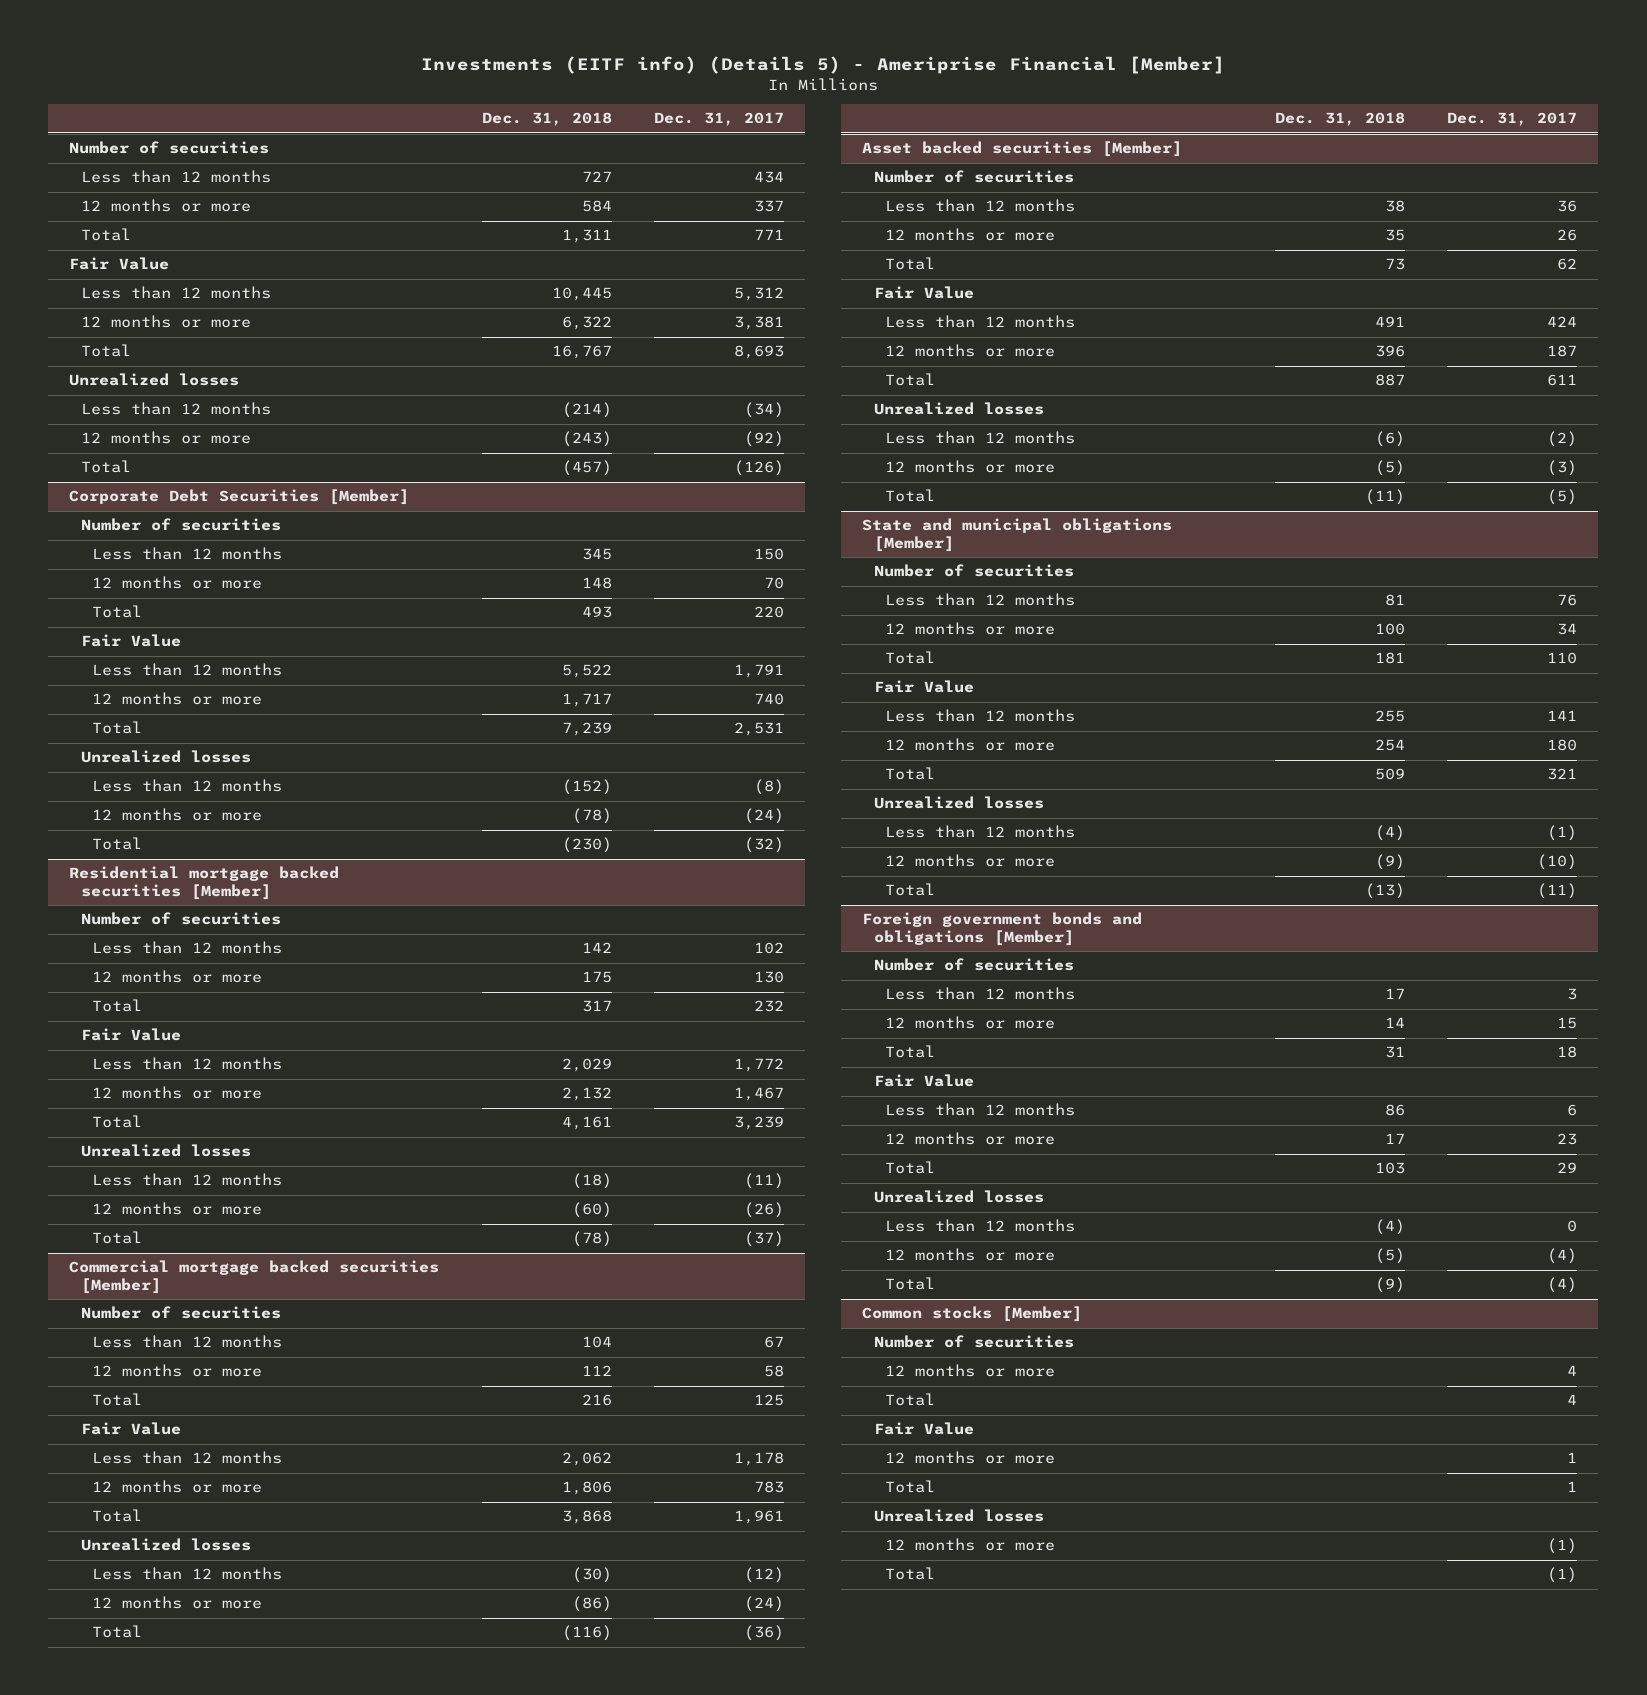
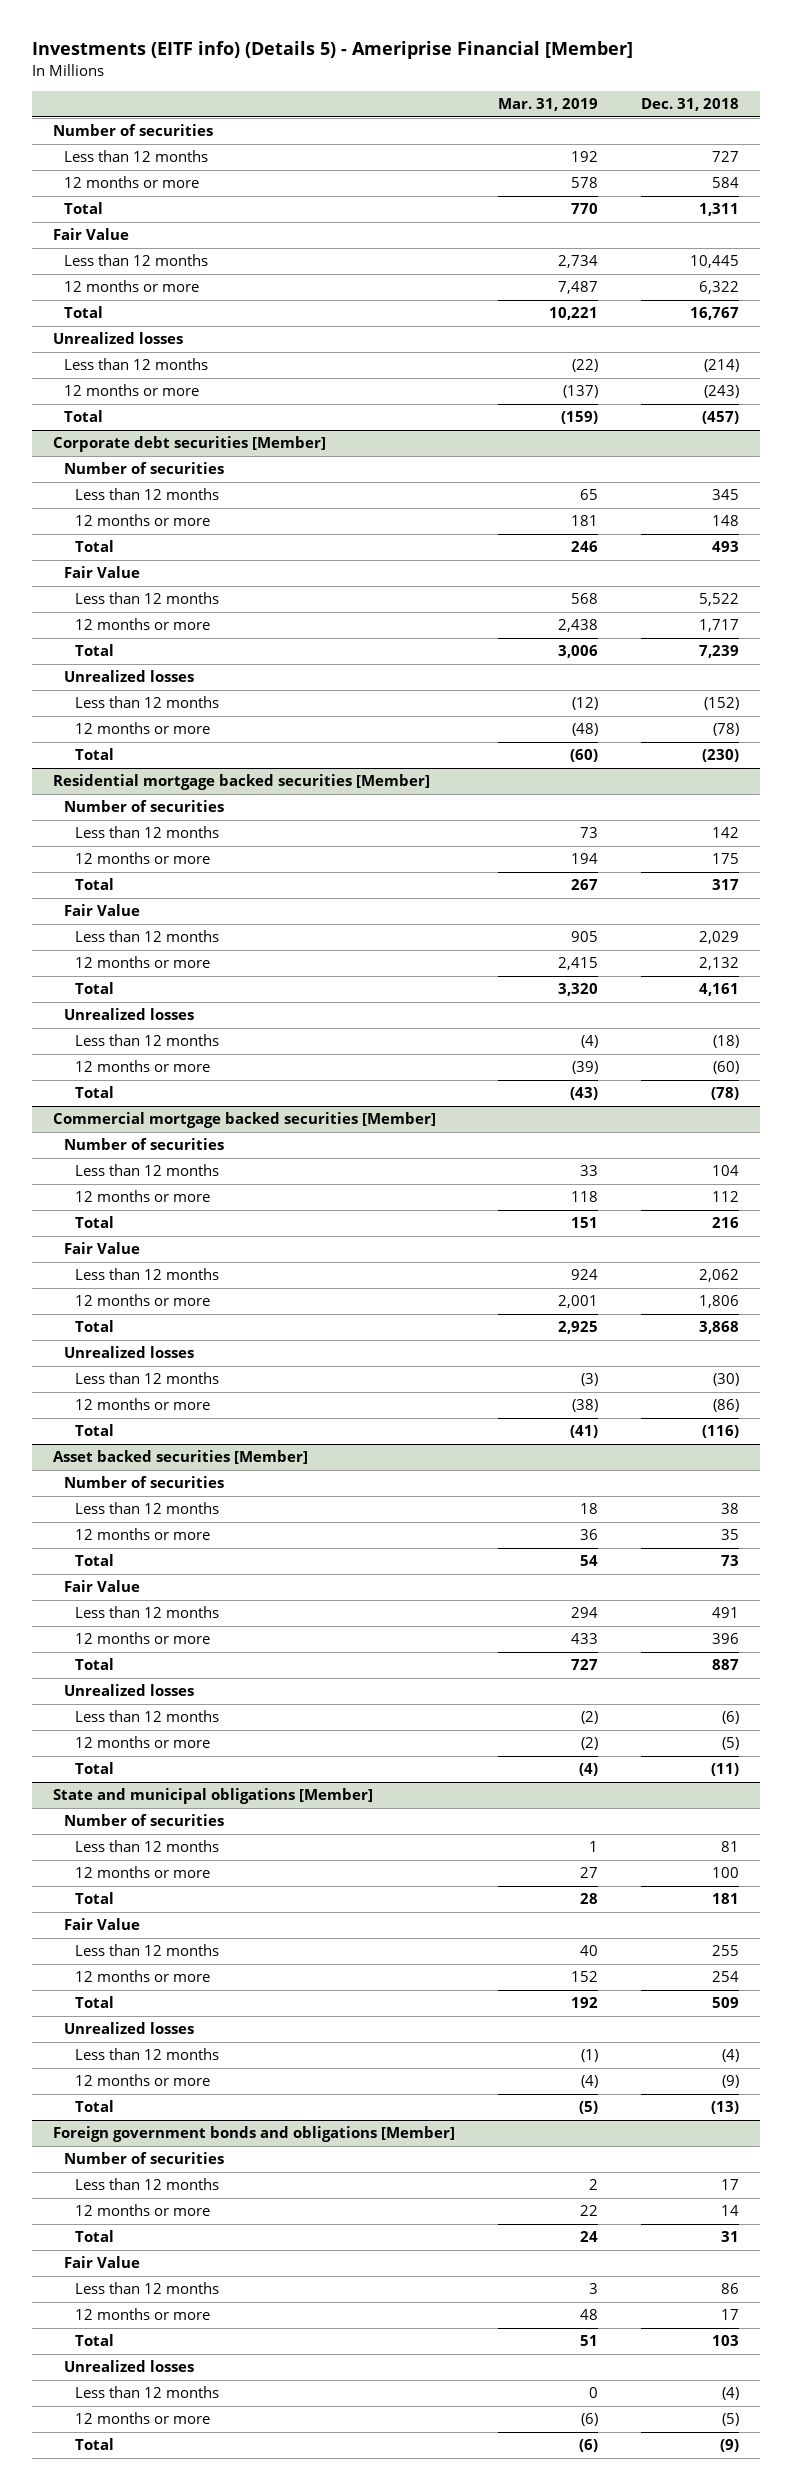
[654,112,785,127] Dec. 31, 2017 -> none
none -> [498,98,599,112] Mar. 31, 2019
[69,489,410,506] Corporate Debt Securities [Member] -> [53,436,327,453] Corporate debt securities [Member]
[862,1306,1083,1323] Common stocks [Member] -> none
[873,1335,1074,1349] Number of securities -> none
[885,1364,1056,1378] 12 months or more -> none
[885,1393,936,1407] Total -> none
[873,1422,974,1436] Fair Value -> none
[885,1451,1056,1465] 12 months or more -> none
[885,1480,936,1494] Total -> none
[873,1509,1044,1523] Unrealized losses -> none
[885,1538,1056,1552] 12 months or more -> none
[885,1567,936,1581] Total -> none

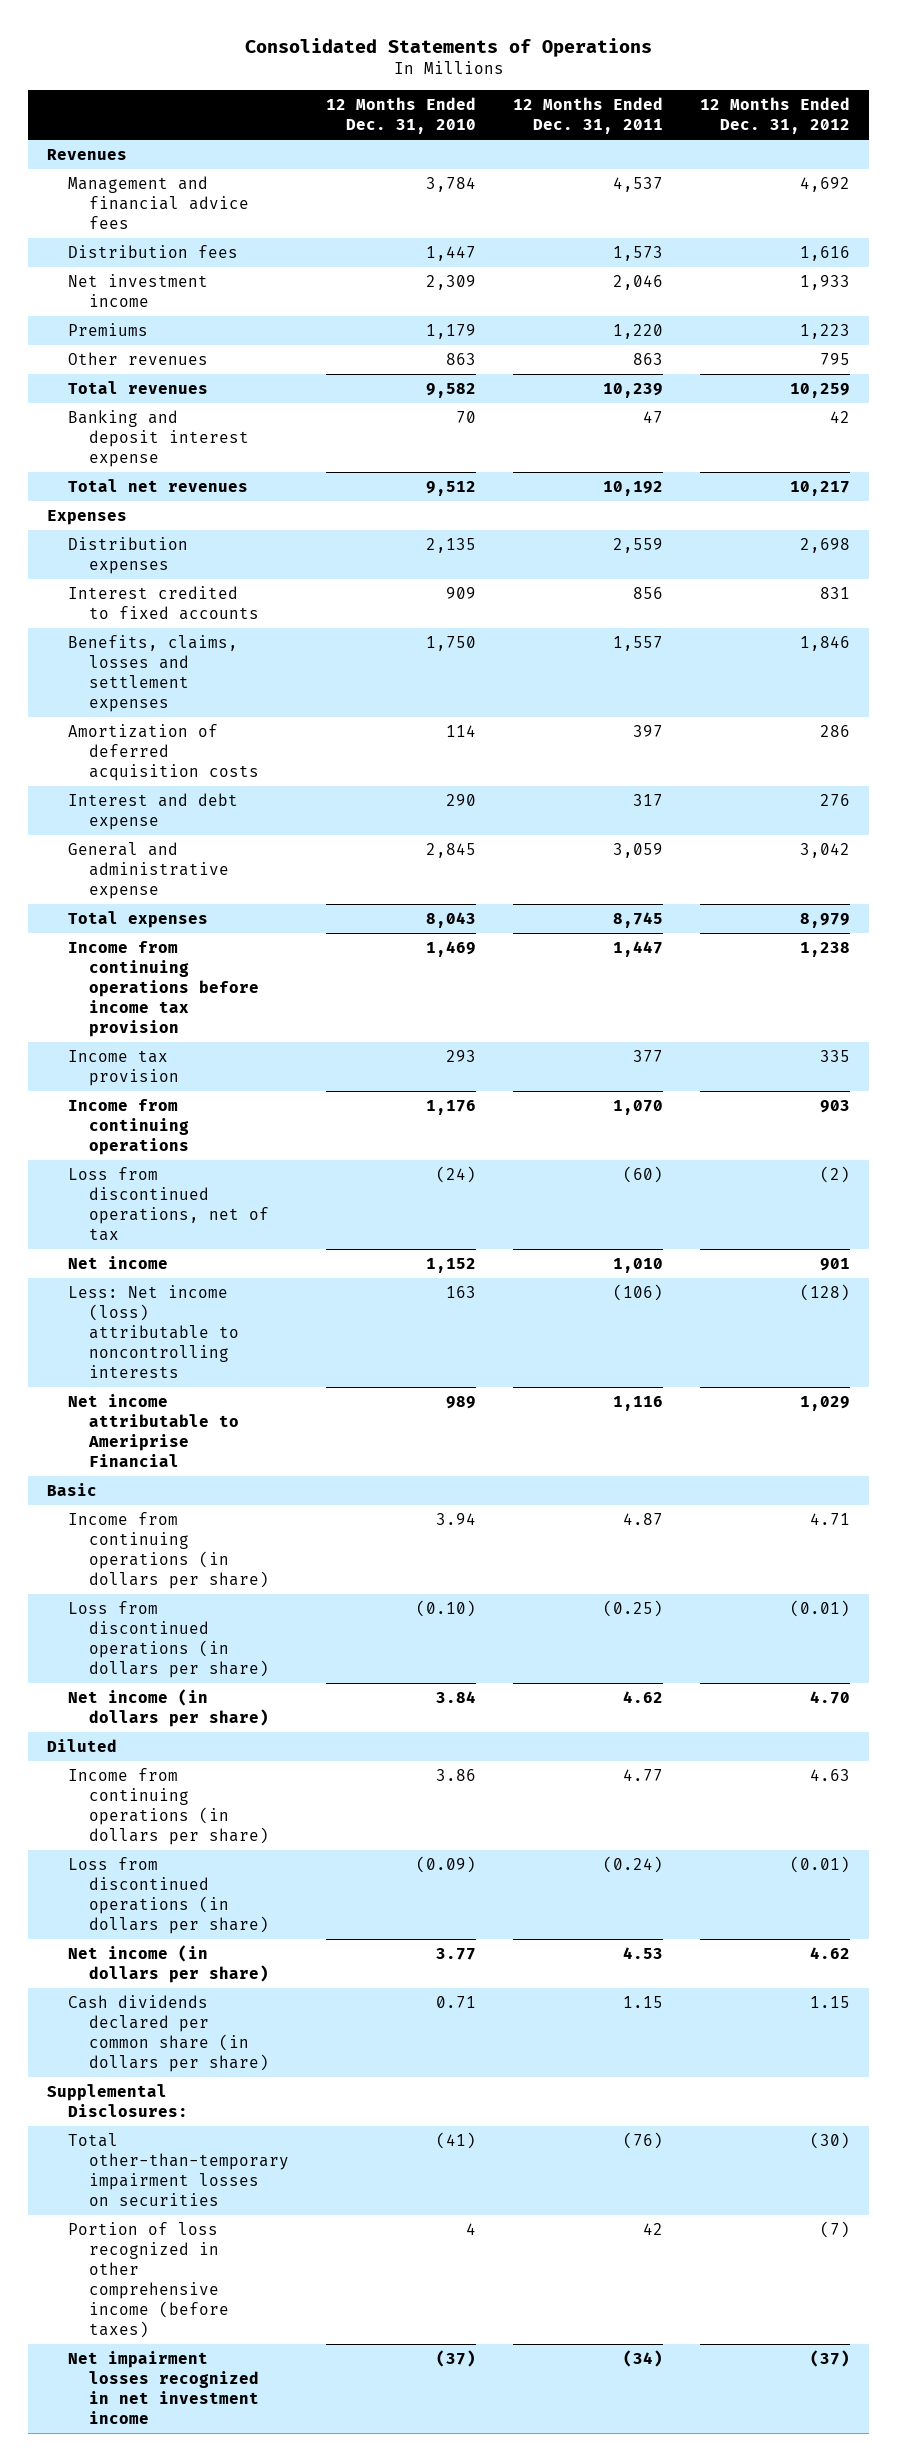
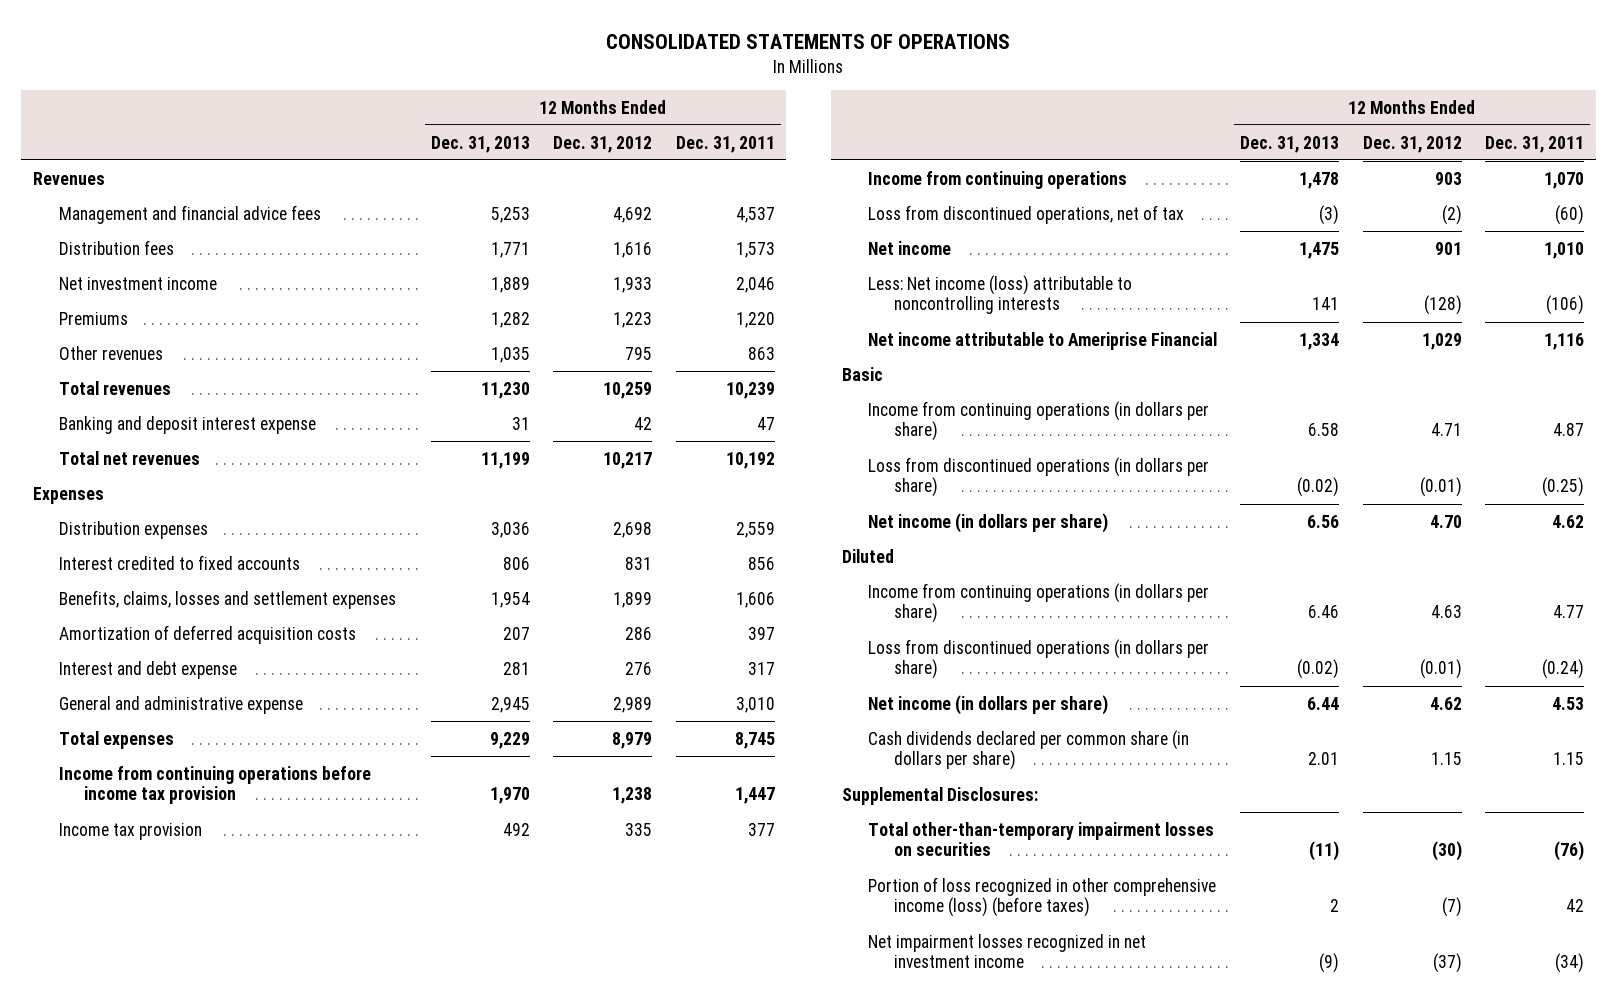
[244,37,652,57] Consolidated Statements of Operations -> [606,33,1011,49] CONSOLIDATED STATEMENTS OF OPERATIONS
[326,97,477,134] 12 Months Ended Dec. 31, 2010 -> none
none -> [430,135,530,153] Dec. 31, 2013
[613,636,664,652] 1,557 -> [735,591,775,608] 1,606
[800,636,851,652] 1,846 -> [613,591,653,608] 1,899
[613,843,664,859] 3,059 -> [735,696,775,713] 3,010
[800,843,851,859] 3,042 -> [613,696,653,713] 2,989
[68,2222,230,2338] Portion of loss recognized in other comprehensive income (before taxes) -> [867,876,1216,918] Portion of loss recognized in other comprehensive income (loss) (before taxes)

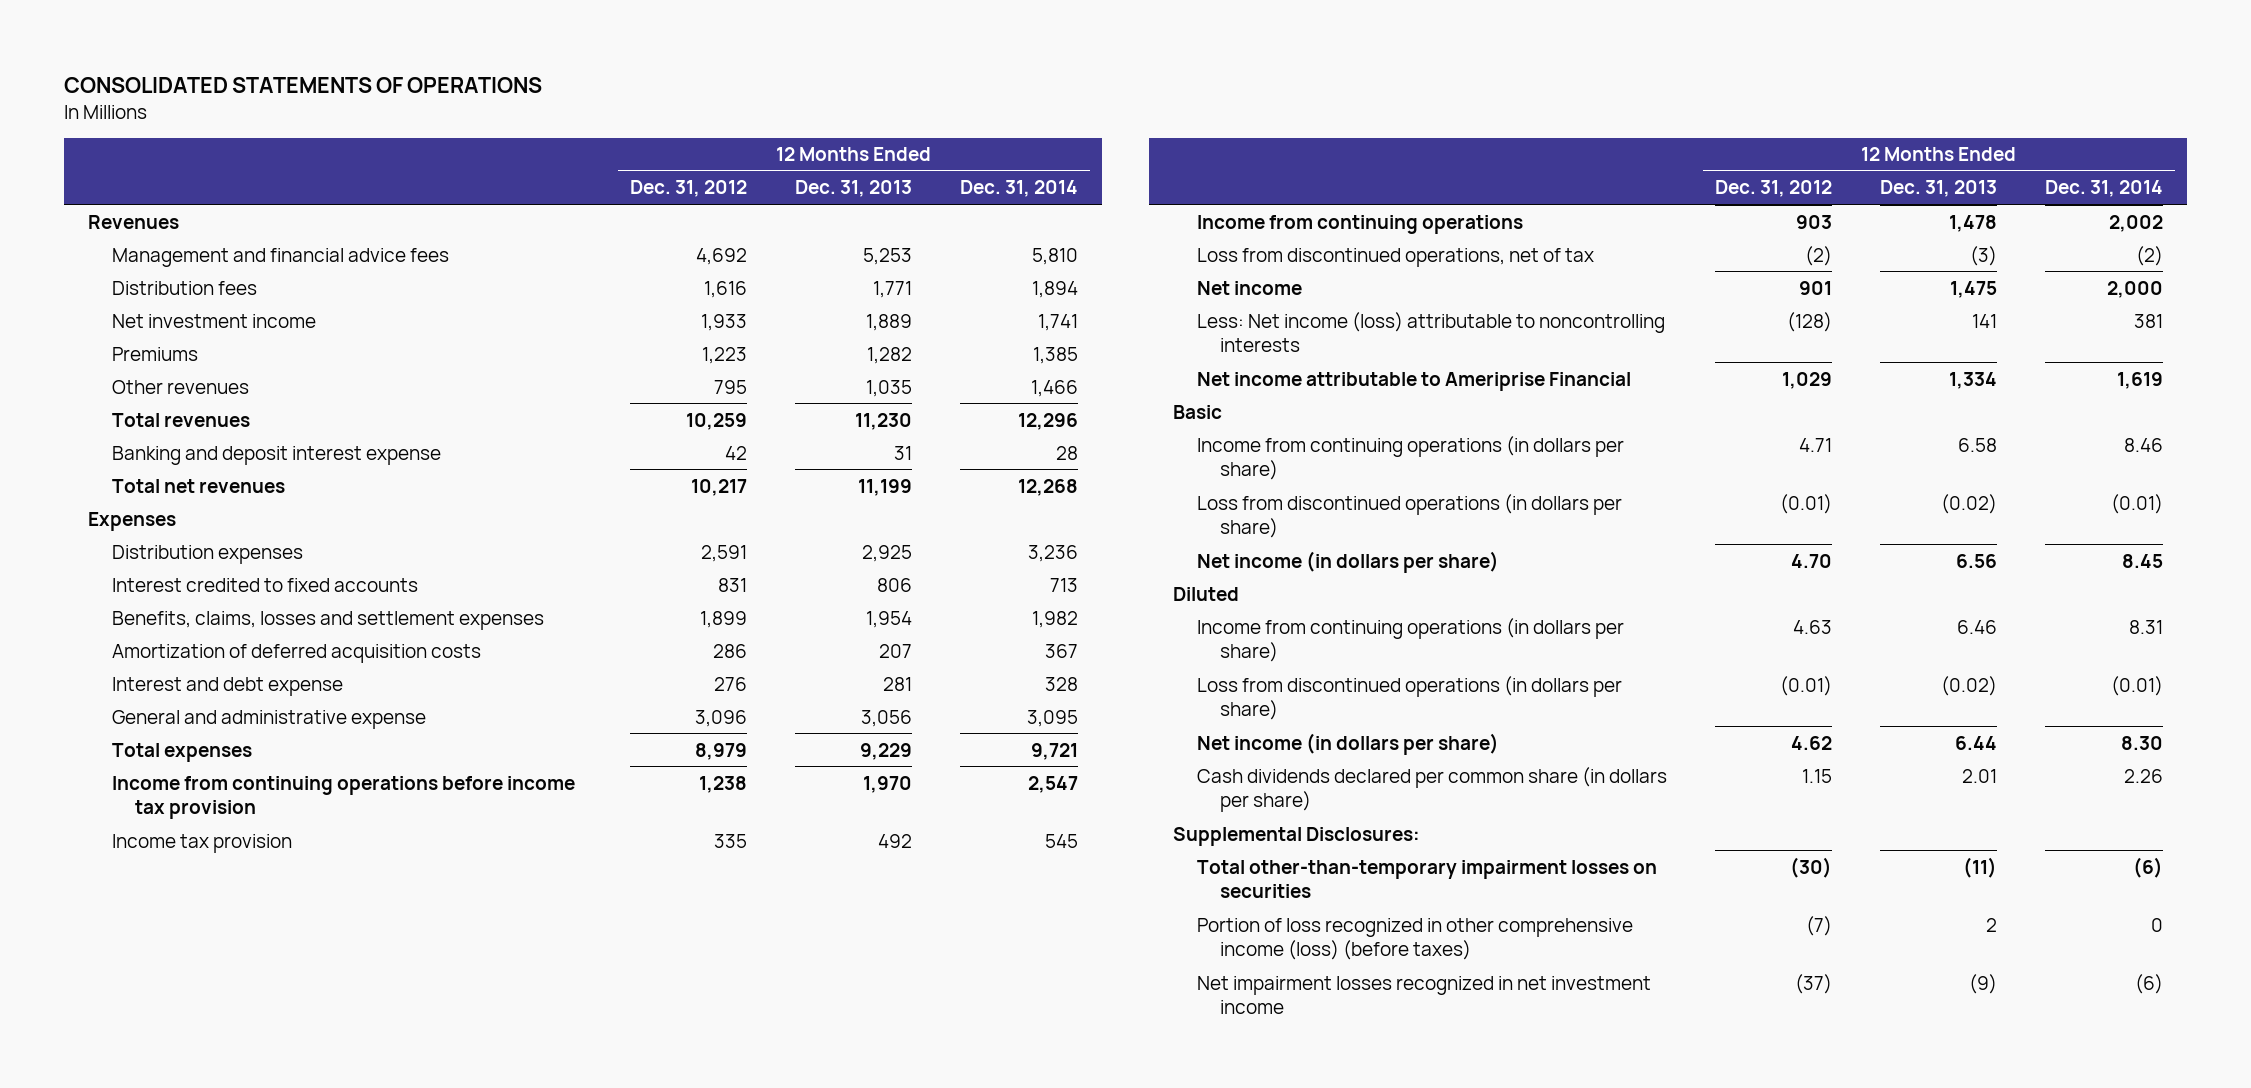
[675,135,775,153] Dec. 31, 2011 -> none
none -> [960,180,1079,198] Dec. 31, 2014
[490,521,530,538] 3,036 -> [862,544,913,562] 2,925
[613,521,653,538] 2,698 -> [700,544,747,562] 2,591
[490,696,530,713] 2,945 -> [861,709,913,727] 3,056
[613,696,653,713] 2,989 -> [694,709,747,727] 3,096

